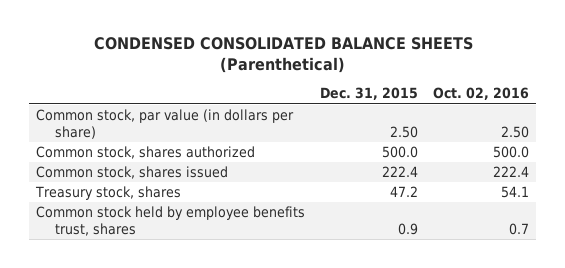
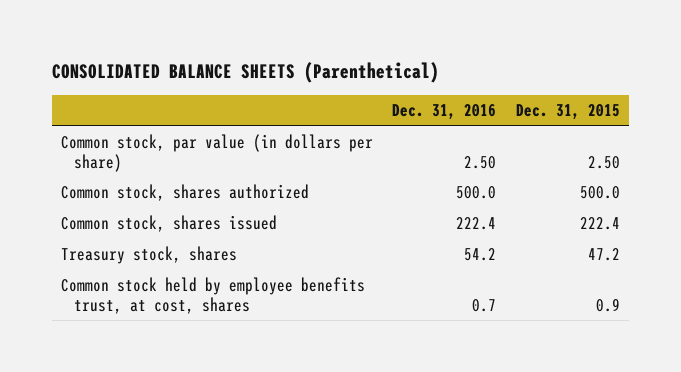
[93,37,473,74] CONDENSED CONSOLIDATED BALANCE SHEETS (Parenthetical) -> [51,62,439,84] CONSOLIDATED BALANCE SHEETS (Parenthetical)
[433,87,530,101] Oct. 02, 2016 -> none
none -> [392,104,497,121] Dec. 31, 2016
[36,206,306,236] Common stock held by employee benefits trust, shares -> [61,277,366,315] Common stock held by employee benefits trust, at cost, shares

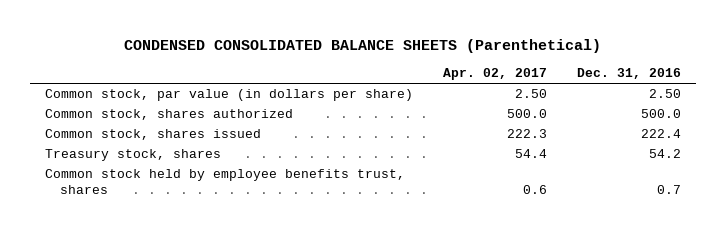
[51,62,439,84] CONSOLIDATED BALANCE SHEETS (Parenthetical) -> [123,39,601,54] CONDENSED CONSOLIDATED BALANCE SHEETS (Parenthetical)
[515,104,620,121] Dec. 31, 2015 -> none
none -> [442,68,547,81] Apr. 02, 2017
[61,277,366,315] Common stock held by employee benefits trust, at cost, shares -> [44,169,405,194] Common stock held by employee benefits trust, shares

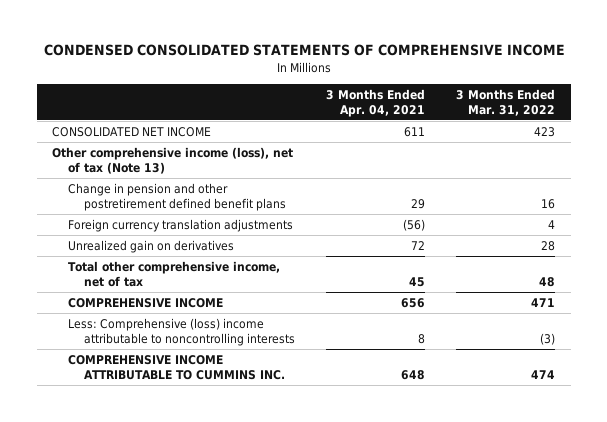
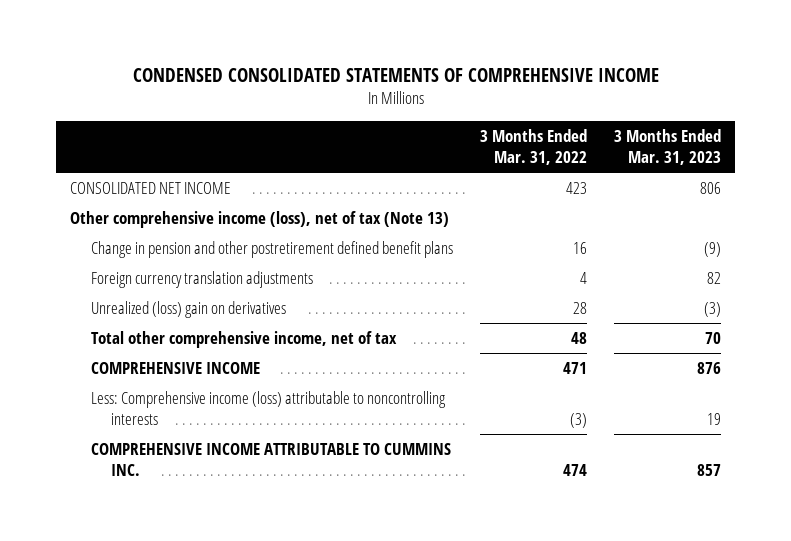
[326,88,426,117] 3 Months Ended Apr. 04, 2021 -> none
none -> [614,128,722,165] 3 Months Ended Mar. 31, 2023
[68,239,235,253] Unrealized gain on derivatives -> [90,301,286,319] Unrealized (loss) gain on derivatives
[68,317,296,346] Less: Comprehensive (loss) income attributable to noncontrolling interests -> [90,391,446,425] Less: Comprehensive income (loss) attributable to noncontrolling interests

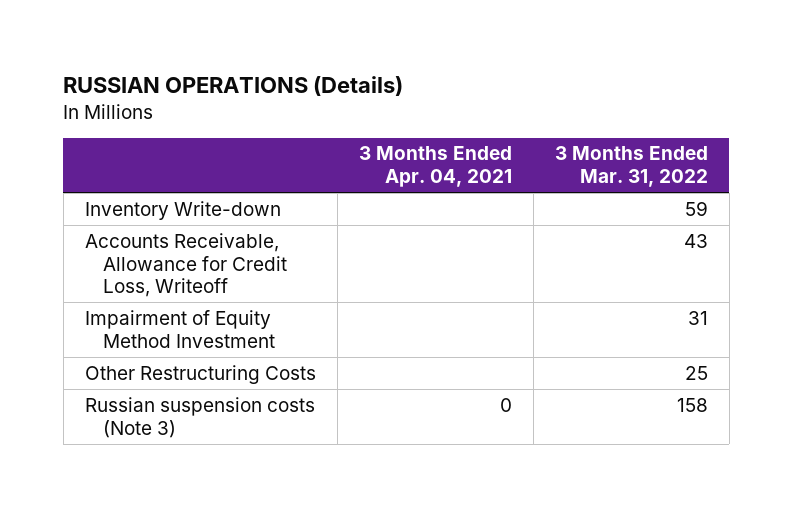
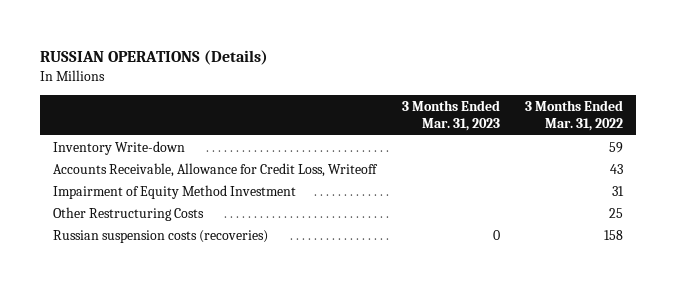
[358,146,512,188] 3 Months Ended Apr. 04, 2021 -> none
none -> [401,100,500,132] 3 Months Ended Mar. 31, 2023
[84,396,315,438] Russian suspension costs (Note 3) -> [53,229,269,243] Russian suspension costs (recoveries)

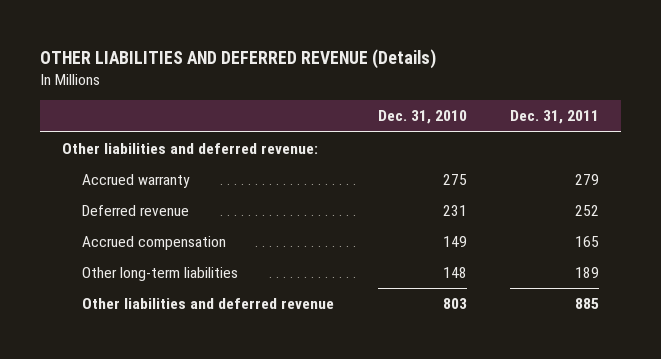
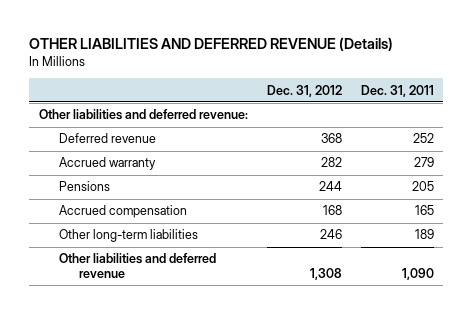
[377,110,467,125] Dec. 31, 2010 -> none
none -> [266,84,342,97] Dec. 31, 2012
[82,174,191,189] Accrued warranty -> [58,157,156,171] Accrued warranty
none -> [58,181,110,192] Pensions
[575,298,600,310] 885 -> [401,268,434,281] 1,090

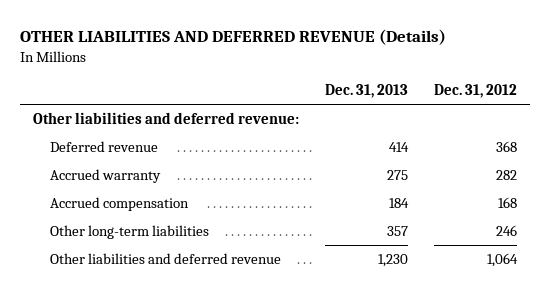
[360,84,434,97] Dec. 31, 2011 -> none
none -> [324,83,408,98] Dec. 31, 2013
[58,181,110,192] Pensions -> none
[309,268,342,281] 1,308 -> [486,252,518,267] 1,064

